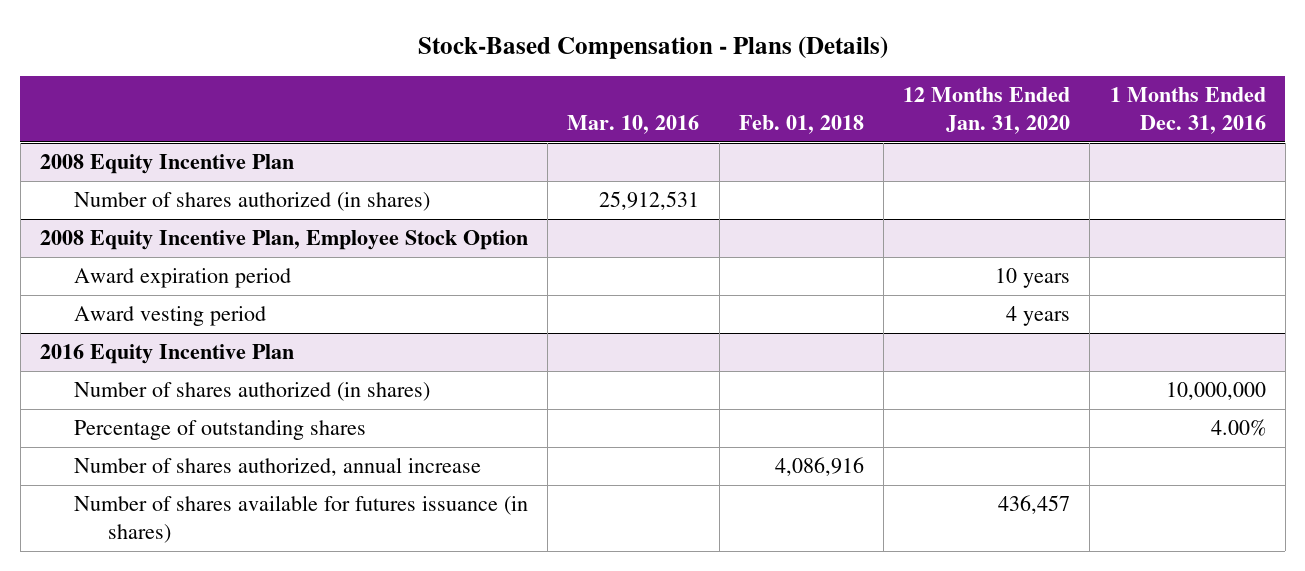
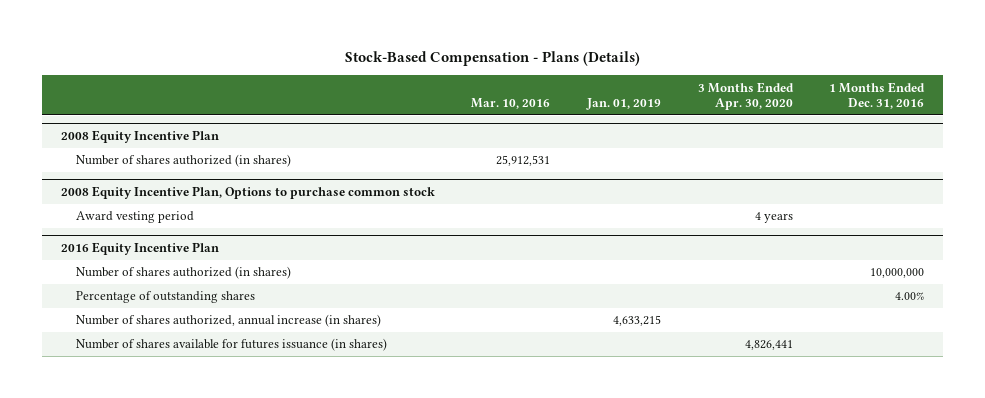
[738,115,864,135] Feb. 01, 2018 -> none
[903,86,1071,135] 12 Months Ended Jan. 31, 2020 -> none
none -> [586,97,662,110] Jan. 01, 2019
none -> [697,81,794,110] 3 Months Ended Apr. 30, 2020
[73,268,291,289] Award expiration period -> none
[39,230,528,251] 2008 Equity Incentive Plan, Employee Stock Option -> [60,185,435,199] 2008 Equity Incentive Plan, Options to purchase common stock
[73,457,481,477] Number of shares authorized, annual increase -> [75,314,381,328] Number of shares authorized, annual increase (in shares)

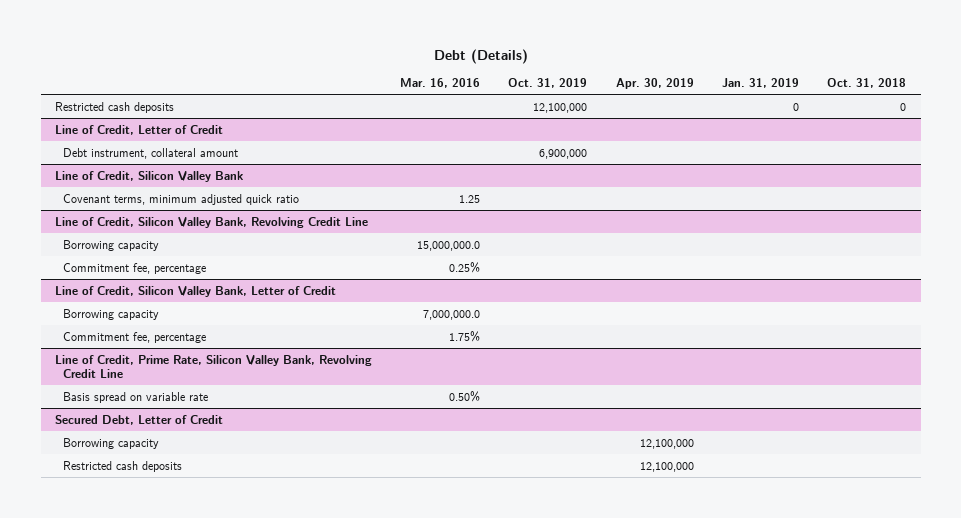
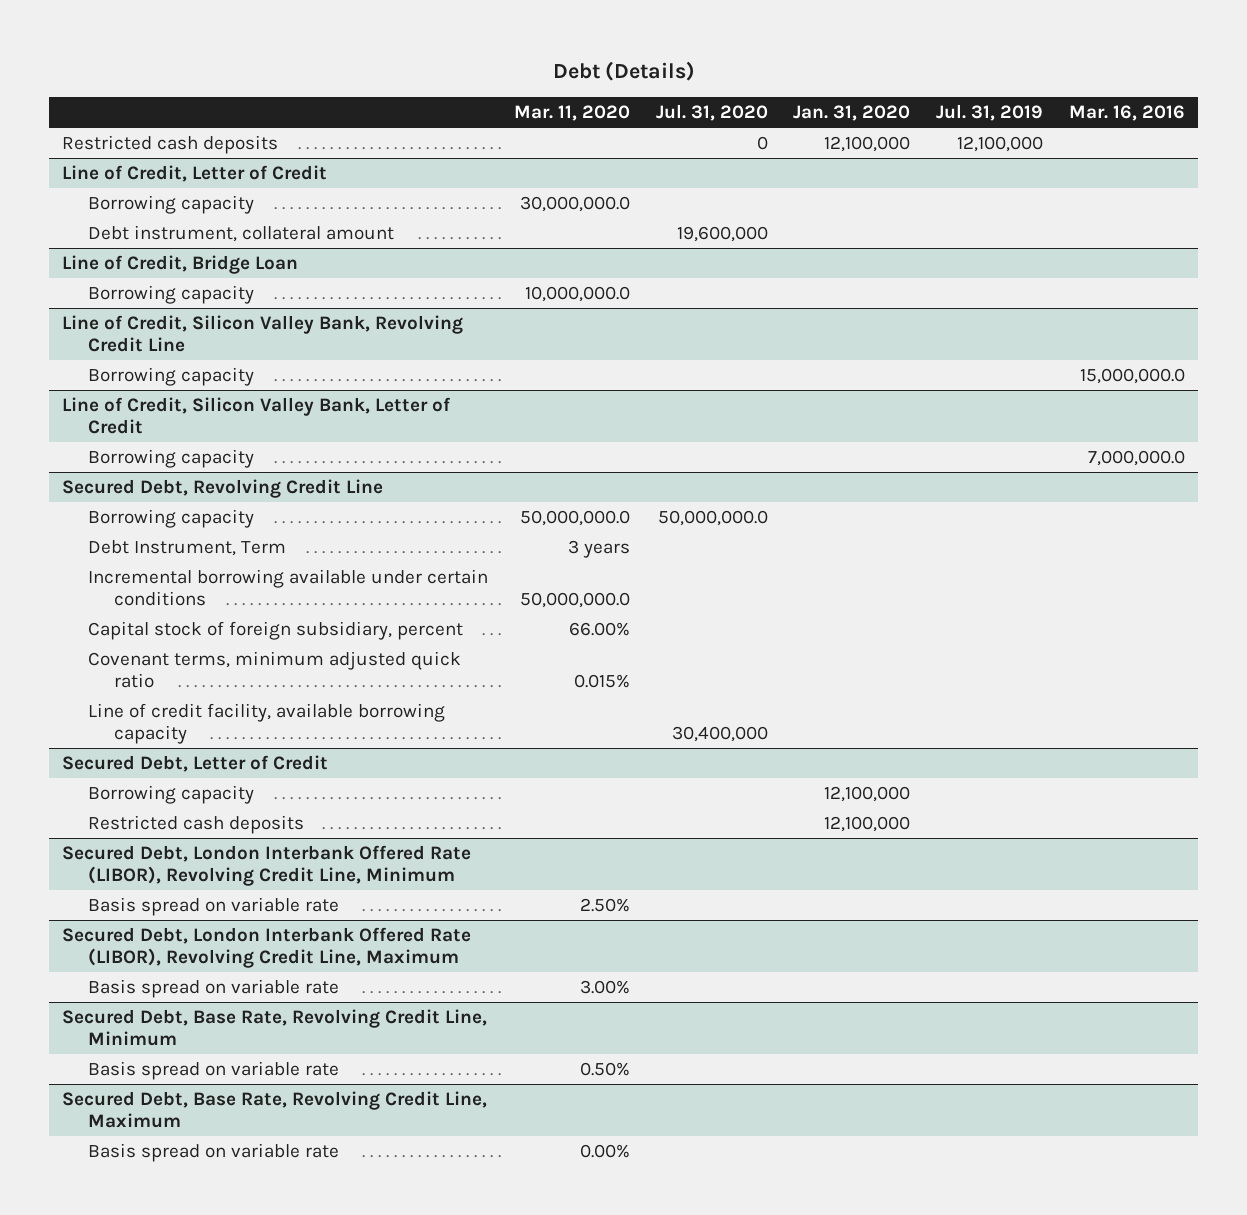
[508,78,588,89] Oct. 31, 2019 -> none
[615,78,694,90] Apr. 30, 2019 -> none
[722,78,800,89] Jan. 31, 2019 -> none
[827,78,907,89] Oct. 31, 2018 -> none
none -> [513,105,630,122] Mar. 11, 2020
none -> [655,104,768,122] Jul. 31, 2020
none -> [793,105,911,122] Jan. 31, 2020
none -> [936,104,1044,122] Jul. 31, 2019
none -> [88,194,255,214] Borrowing capacity
[54,170,243,182] Line of Credit, Silicon Valley Bank -> none
[63,193,300,205] Covenant terms, minimum adjusted quick ratio -> none
none -> [62,254,299,274] Line of Credit, Bridge Loan
none -> [88,284,255,304] Borrowing capacity
[63,262,207,274] Commitment fee, percentage -> none
[63,331,207,343] Commitment fee, percentage -> none
[54,354,372,379] Line of Credit, Prime Rate, Silicon Valley Bank, Revolving Credit Line -> none
[63,391,209,403] Basis spread on variable rate -> none
none -> [62,478,384,498] Secured Debt, Revolving Credit Line
none -> [88,508,255,528] Borrowing capacity
none -> [88,539,287,556] Debt Instrument, Term
none -> [88,568,489,606] Incremental borrowing available under certain conditions
none -> [88,620,464,640] Capital stock of foreign subsidiary, percent
none -> [88,650,462,688] Covenant terms, minimum adjusted quick ratio
none -> [88,702,446,744] Line of credit facility, available borrowing capacity
none -> [62,844,472,886] Secured Debt, London Interbank Offered Rate (LIBOR), Revolving Credit Line, Minimum
none -> [88,896,340,916] Basis spread on variable rate
none -> [62,926,472,968] Secured Debt, London Interbank Offered Rate (LIBOR), Revolving Credit Line, Maximum
none -> [88,978,340,998] Basis spread on variable rate
none -> [62,1008,488,1046] Secured Debt, Base Rate, Revolving Credit Line, Minimum
none -> [88,1060,340,1080] Basis spread on variable rate
none -> [62,1090,488,1128] Secured Debt, Base Rate, Revolving Credit Line, Maximum
none -> [88,1142,340,1162] Basis spread on variable rate

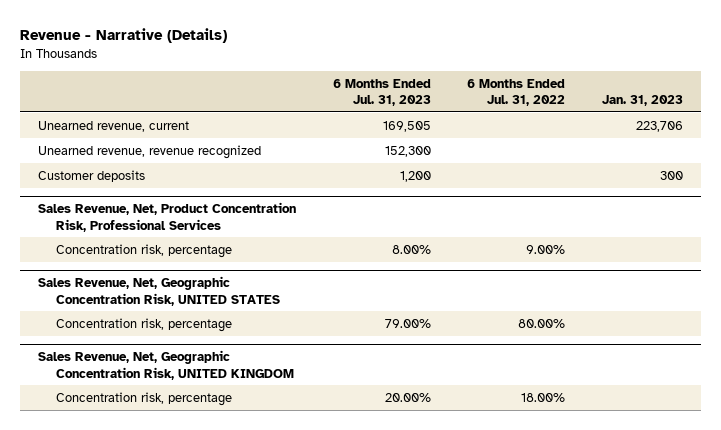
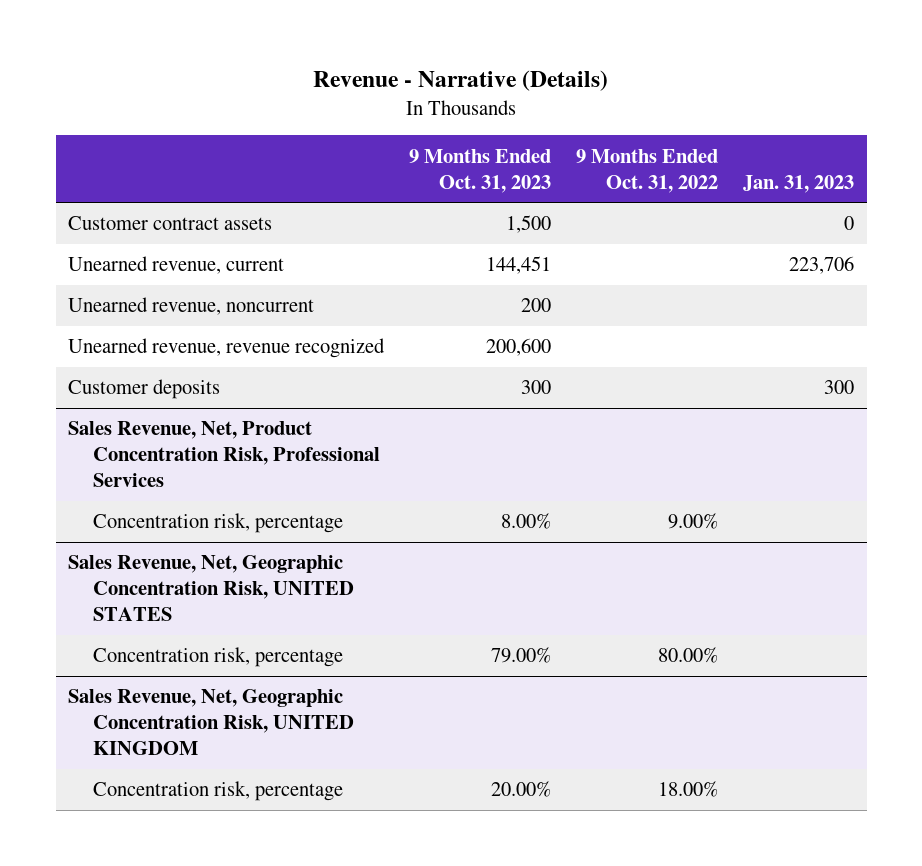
[332,78,431,107] 6 Months Ended Jul. 31, 2023 -> none
[467,78,566,107] 6 Months Ended Jul. 31, 2022 -> none
none -> [409,148,552,193] 9 Months Ended Oct. 31, 2023
none -> [576,148,719,193] 9 Months Ended Oct. 31, 2022
none -> [68,216,273,231] Customer contract assets
none -> [68,297,315,316] Unearned revenue, noncurrent

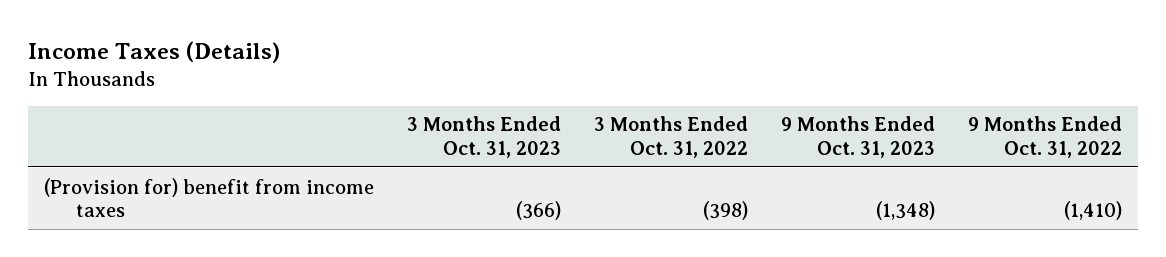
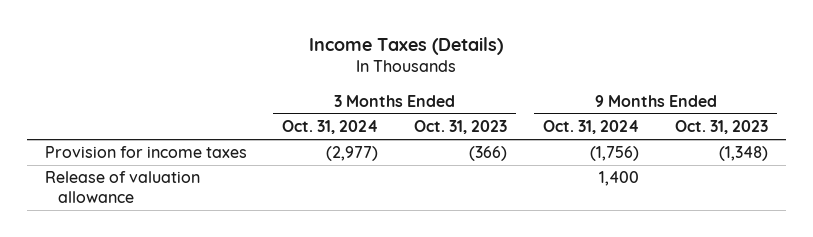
[593,116,748,158] 3 Months Ended Oct. 31, 2022 -> none
[967,116,1122,158] 9 Months Ended Oct. 31, 2022 -> none
none -> [282,120,379,135] Oct. 31, 2024
none -> [543,120,640,135] Oct. 31, 2024
[44,177,375,218] (Provision for) benefit from income taxes -> [44,146,247,159] Provision for income taxes
none -> [44,171,200,204] Release of valuation allowance

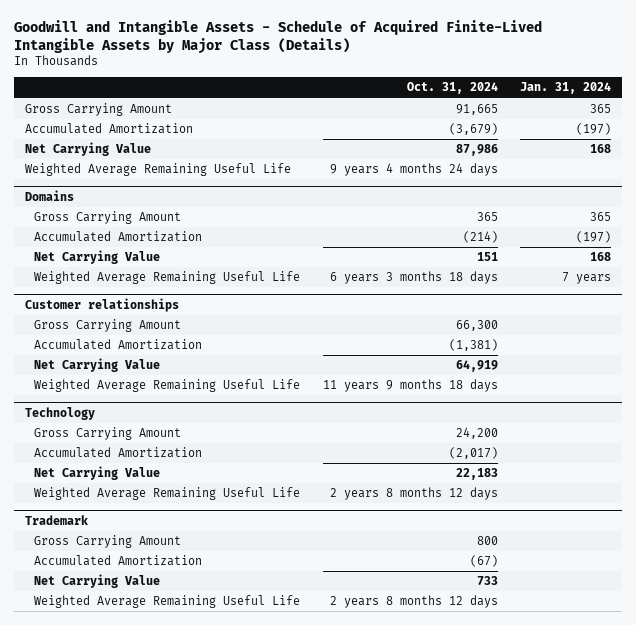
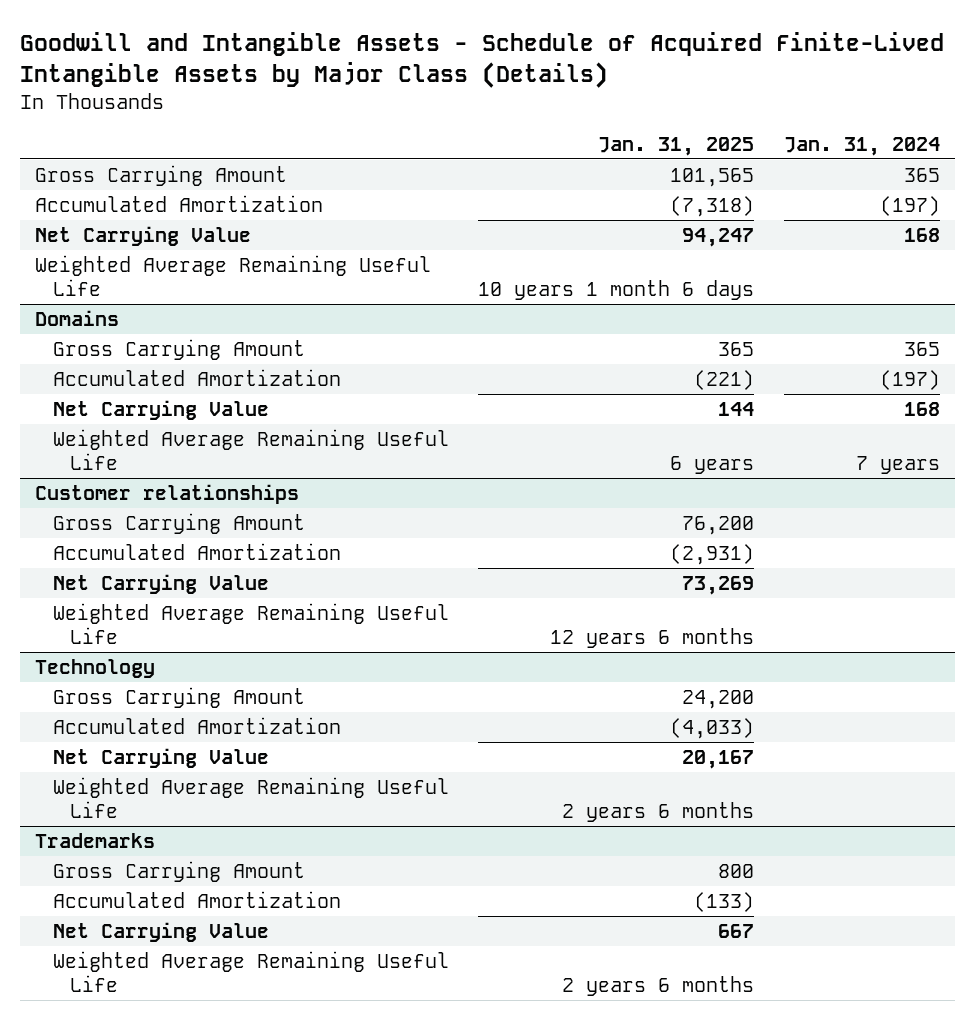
[406,82,498,95] Oct. 31, 2024 -> none
none -> [598,136,755,156] Jan. 31, 2025
[24,514,88,525] Trademark -> [35,832,156,848] Trademarks

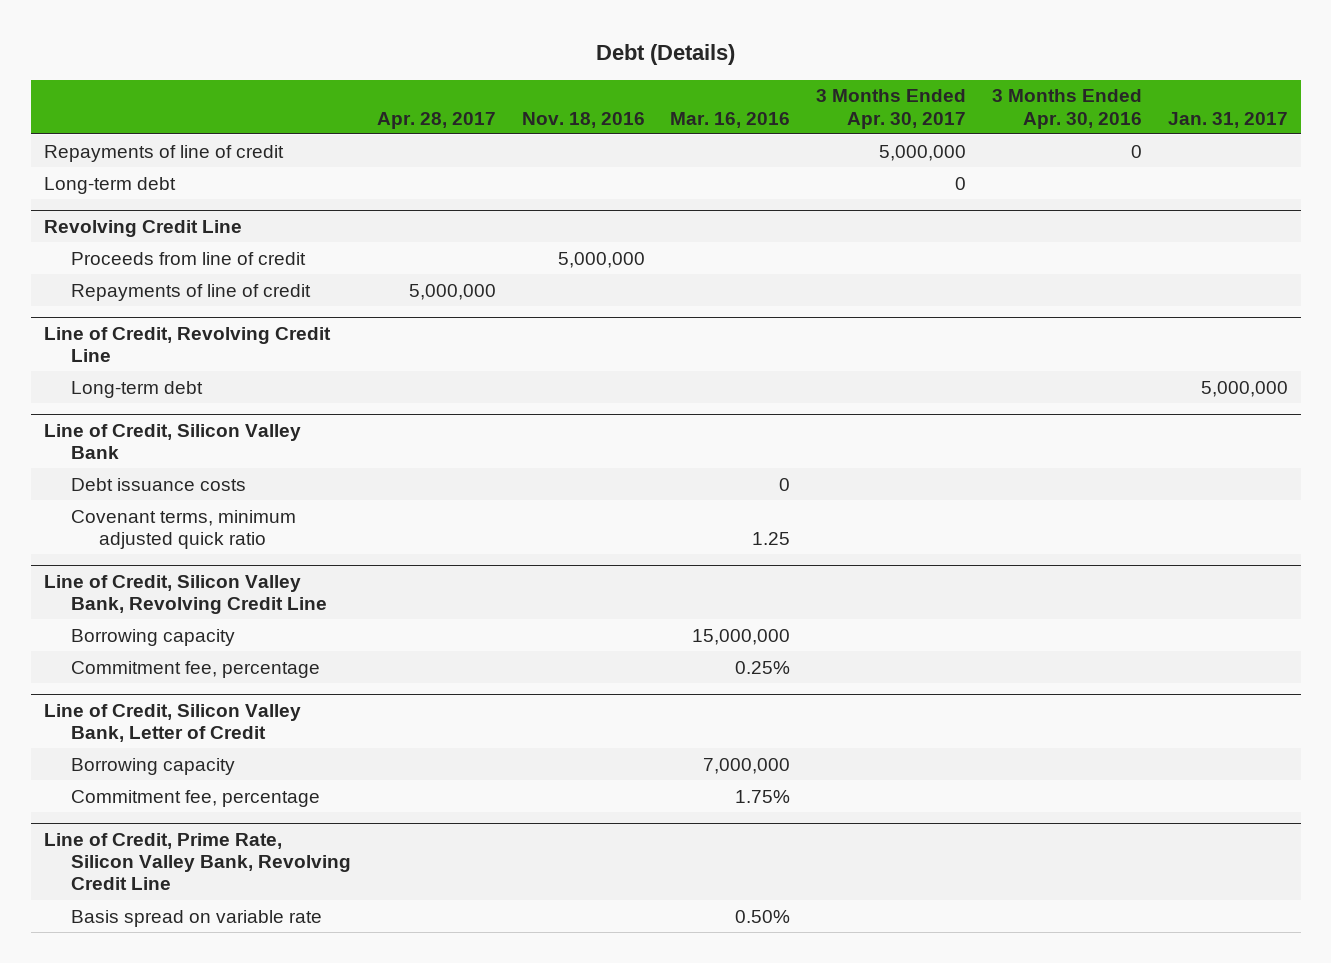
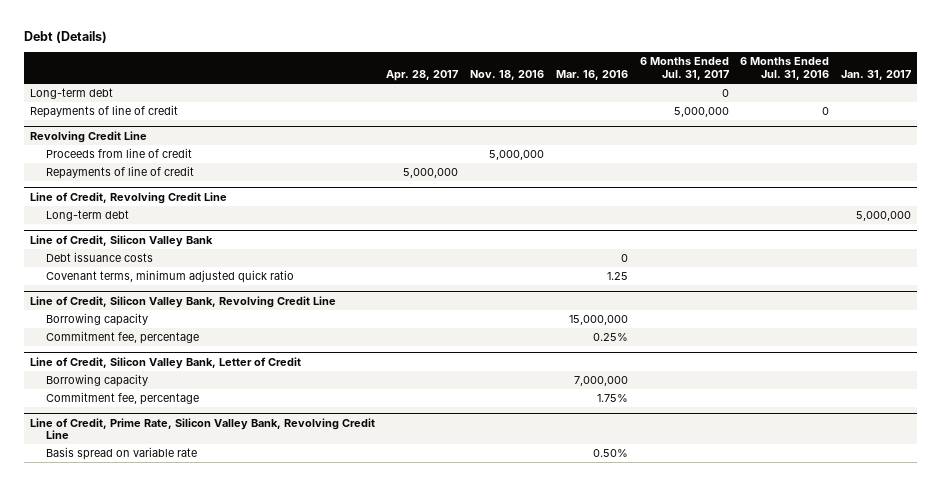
[816,89,967,129] 3 Months Ended Apr. 30, 2017 -> none
[991,89,1142,129] 3 Months Ended Apr. 30, 2016 -> none
none -> [639,57,729,80] 6 Months Ended Jul. 31, 2017
none -> [740,57,830,80] 6 Months Ended Jul. 31, 2016
[43,144,284,162] Repayments of line of credit -> [29,105,178,119] Repayments of line of credit

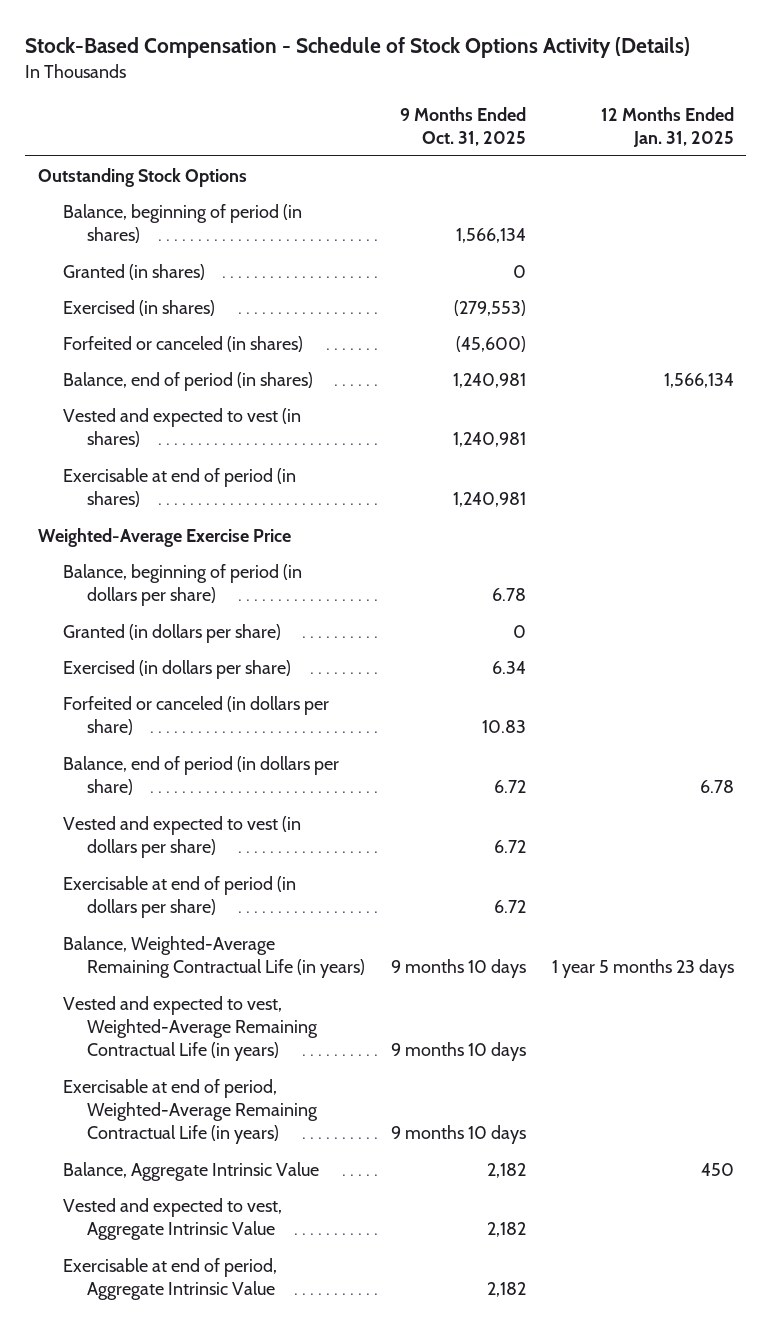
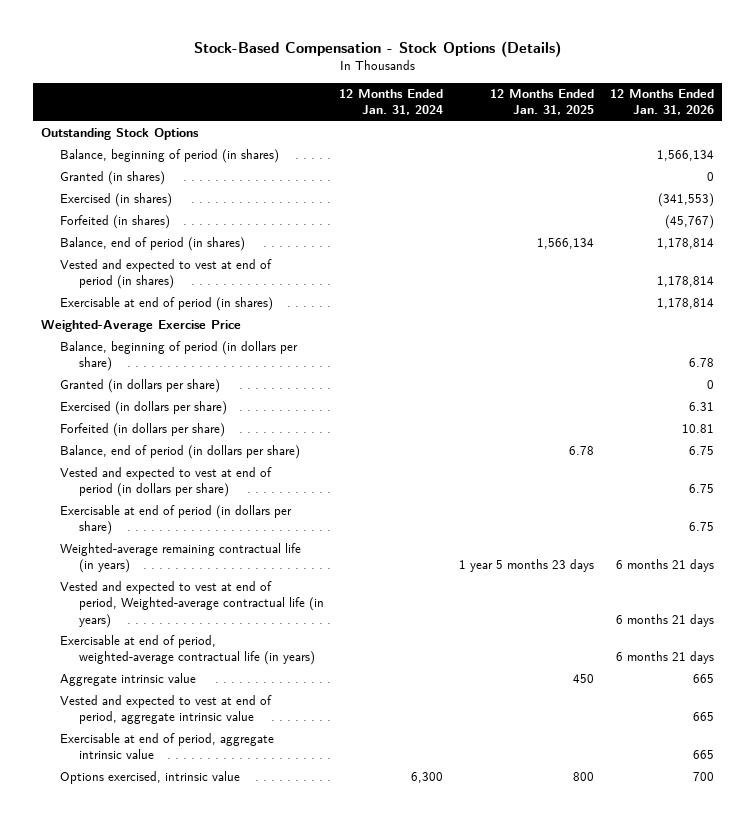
[25,37,691,59] Stock-Based Compensation - Schedule of Stock Options Activity (Details) -> [193,41,561,58] Stock-Based Compensation - Stock Options (Details)
[399,106,526,146] 9 Months Ended Oct. 31, 2025 -> none
none -> [339,89,444,116] 12 Months Ended Jan. 31, 2024
none -> [609,89,714,116] 12 Months Ended Jan. 31, 2026
[62,335,303,352] Forfeited or canceled (in shares) -> [59,215,170,230] Forfeited (in shares)
[62,407,301,447] Vested and expected to vest (in shares) -> [59,259,272,290] Vested and expected to vest at end of period (in shares)
[62,695,329,735] Forfeited or canceled (in dollars per share) -> [59,423,225,438] Forfeited (in dollars per share)
[62,815,301,858] Vested and expected to vest (in dollars per share) -> [59,467,272,498] Vested and expected to vest at end of period (in dollars per share)
[62,935,365,978] Balance, Weighted-Average Remaining Contractual Life (in years) -> [59,543,301,574] Weighted-average remaining contractual life (in years)
[62,995,318,1061] Vested and expected to vest, Weighted-Average Remaining Contractual Life (in years) -> [59,581,324,628] Vested and expected to vest at end of period, Weighted-average contractual life (in years)
[62,1078,318,1144] Exercisable at end of period, Weighted-Average Remaining Contractual Life (in years) -> [59,635,315,666] Exercisable at end of period, weighted-average contractual life (in years)
[62,1161,319,1181] Balance, Aggregate Intrinsic Value -> [59,673,196,687] Aggregate intrinsic value
[62,1197,282,1240] Vested and expected to vest, Aggregate Intrinsic Value -> [59,695,272,725] Vested and expected to vest at end of period, aggregate intrinsic value
[62,1257,277,1300] Exercisable at end of period, Aggregate Intrinsic Value -> [59,733,274,760] Exercisable at end of period, aggregate intrinsic value
none -> [59,771,240,785] Options exercised, intrinsic value

